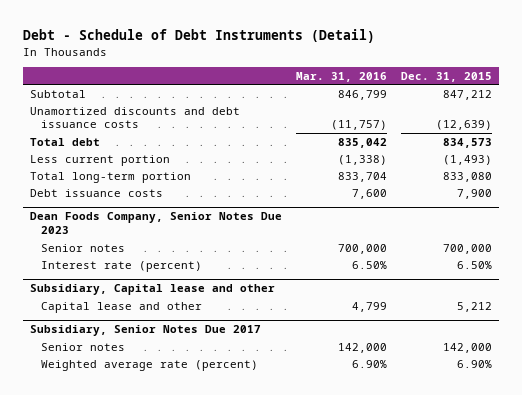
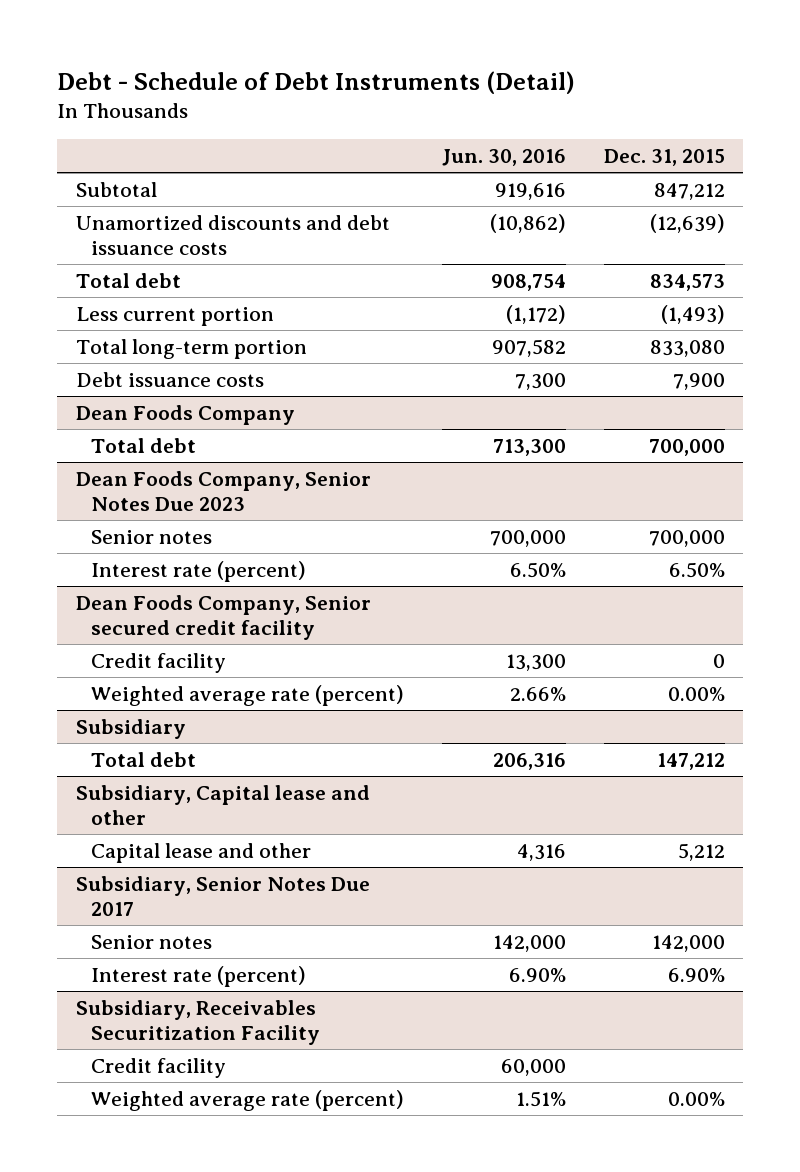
[295,71,387,82] Mar. 31, 2016 -> none
none -> [441,149,566,167] Jun. 30, 2016
none -> [75,404,295,425] Dean Foods Company
none -> [91,437,197,453] Total debt
none -> [75,594,371,641] Dean Foods Company, Senior secured credit facility
none -> [91,652,227,673] Credit facility
none -> [91,684,405,706] Weighted average rate (percent)
none -> [75,718,186,739] Subsidiary
none -> [91,751,197,767] Total debt
none -> [91,965,307,987] Interest rate (percent)
none -> [75,999,321,1046] Subsidiary, Receivables Securitization Facility
none -> [91,1057,227,1078] Credit facility
[456,359,492,368] 6.90% -> [667,1091,725,1106] 0.00%

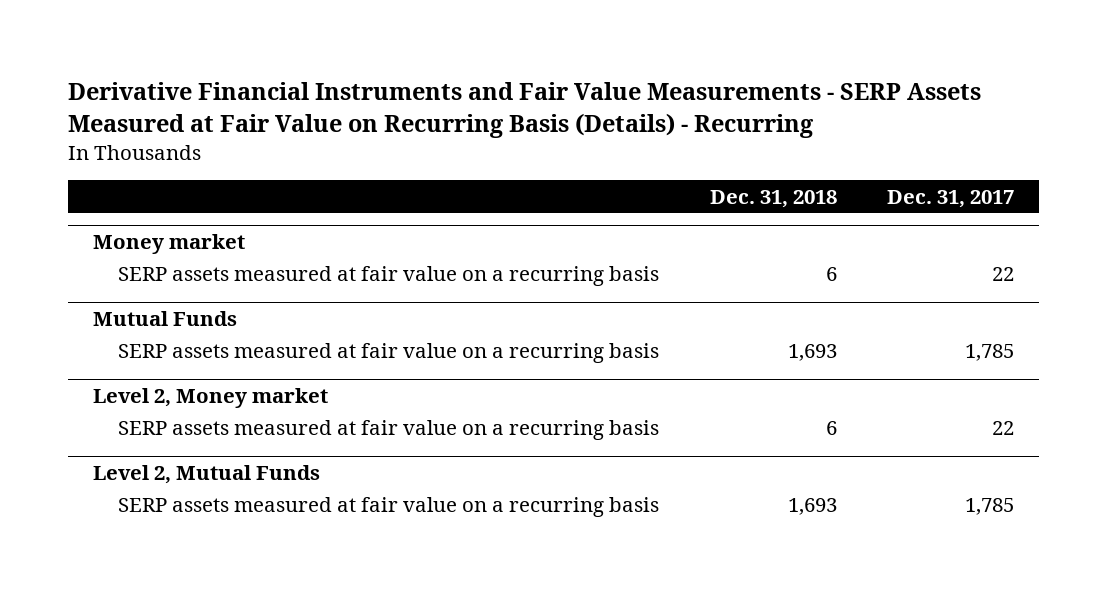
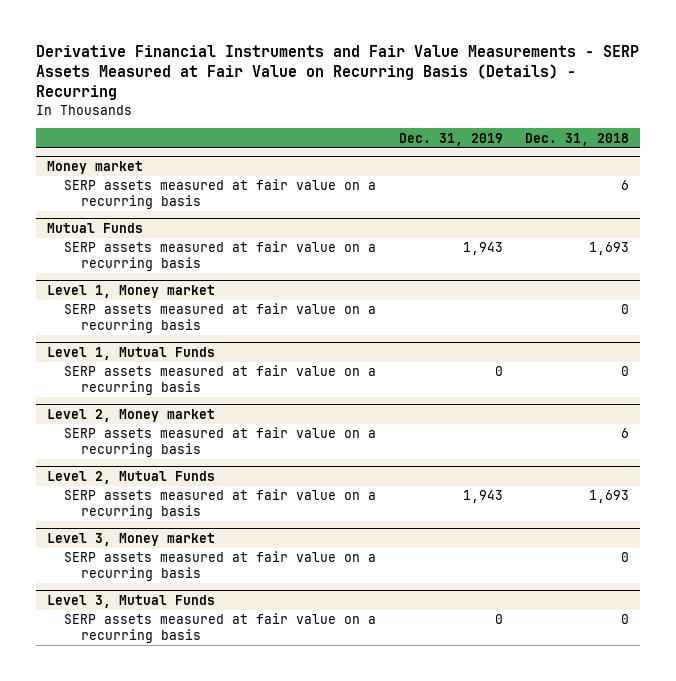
[887,189,1015,208] Dec. 31, 2017 -> none
none -> [398,132,503,146] Dec. 31, 2019
none -> [47,285,216,299] Level 1, Money market
none -> [64,303,377,333] SERP assets measured at fair value on a recurring basis
none -> [47,347,216,361] Level 1, Mutual Funds
none -> [64,365,377,395] SERP assets measured at fair value on a recurring basis
none -> [47,533,216,547] Level 3, Money market
none -> [64,551,377,581] SERP assets measured at fair value on a recurring basis
none -> [47,595,216,609] Level 3, Mutual Funds
none -> [64,613,377,643] SERP assets measured at fair value on a recurring basis

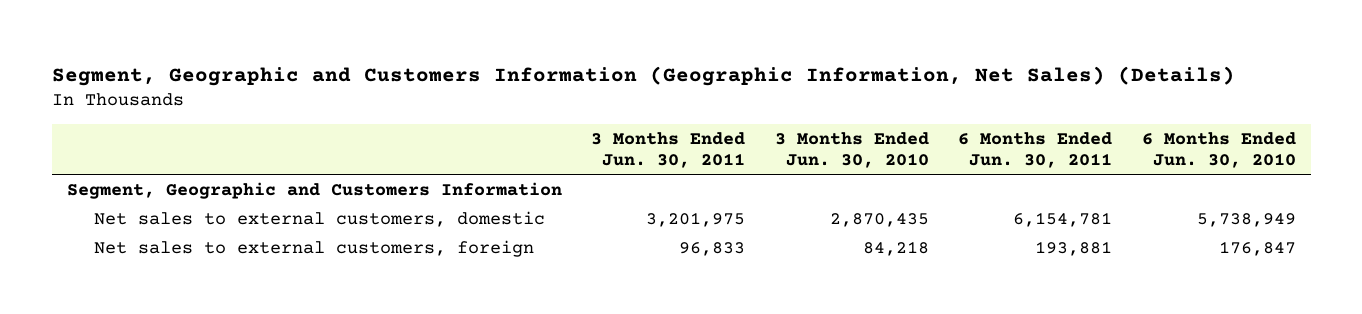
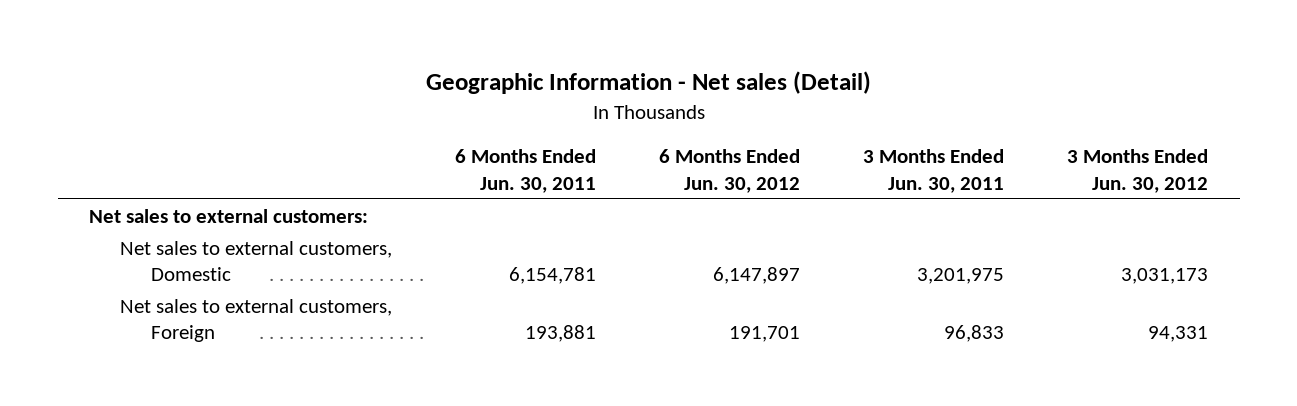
[51,65,1235,86] Segment, Geographic and Customers Information (Geographic Information, Net Sales) (Details) -> [425,71,871,95] Geographic Information - Net sales (Detail)
[774,131,929,169] 3 Months Ended Jun. 30, 2010 -> none
[1141,131,1296,169] 6 Months Ended Jun. 30, 2010 -> none
none -> [659,149,801,193] 6 Months Ended Jun. 30, 2012
none -> [1067,149,1209,193] 3 Months Ended Jun. 30, 2012
[66,181,562,199] Segment, Geographic and Customers Information -> [89,208,369,223] Net sales to external customers:
[94,210,546,227] Net sales to external customers, domestic -> [119,240,392,282] Net sales to external customers, Domestic
[94,239,535,257] Net sales to external customers, foreign -> [119,298,392,343] Net sales to external customers, Foreign

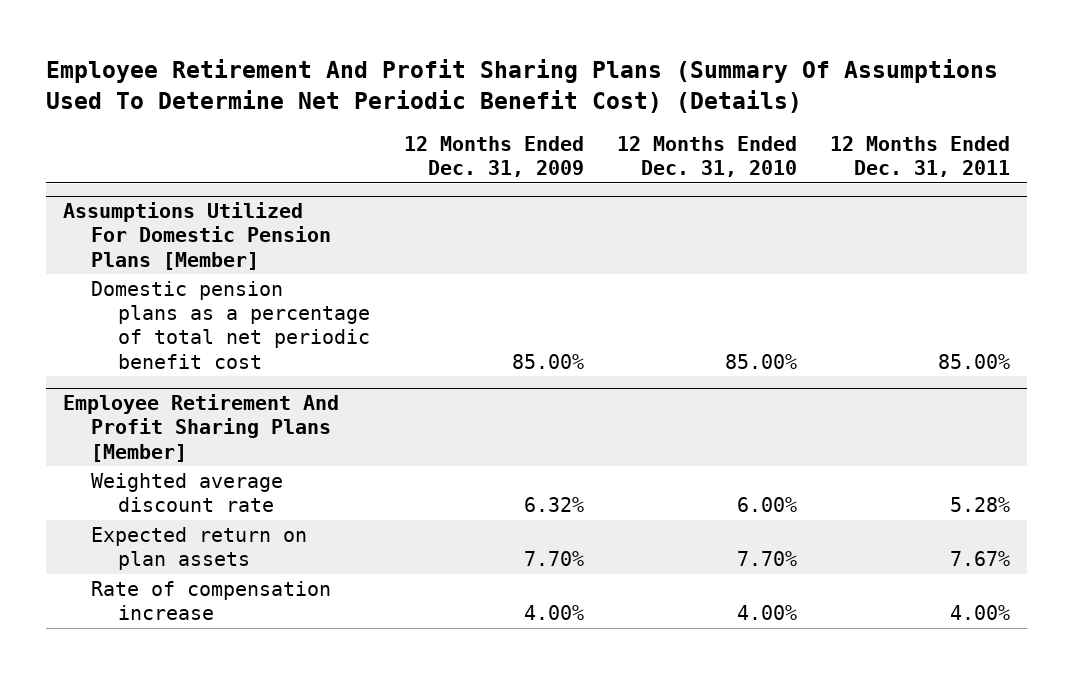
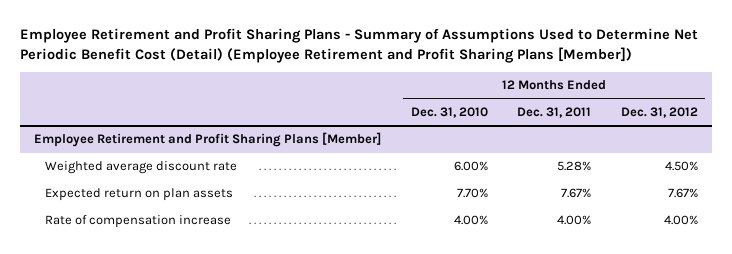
[46,58,999,113] Employee Retirement And Profit Sharing Plans (Summary Of Assumptions Used To Determine Net Periodic Benefit Cost) (Details) -> [19,28,698,64] Employee Retirement and Profit Sharing Plans - Summary of Assumptions Used to Determine Net Periodic Benefit Cost (Detail) (Employee Retirement and Profit Sharing Plans [Member])
[403,136,584,178] 12 Months Ended Dec. 31, 2009 -> none
none -> [620,107,698,119] Dec. 31, 2012
[63,202,331,270] Assumptions Utilized For Domestic Pension Plans [Member] -> none
[90,281,371,369] Domestic pension plans as a percentage of total net periodic benefit cost -> none
[63,394,340,462] Employee Retirement And Profit Sharing Plans [Member] -> [34,132,382,148] Employee Retirement and Profit Sharing Plans [Member]

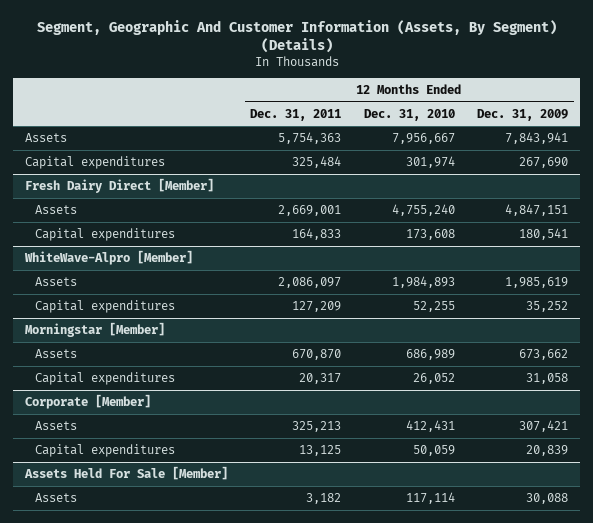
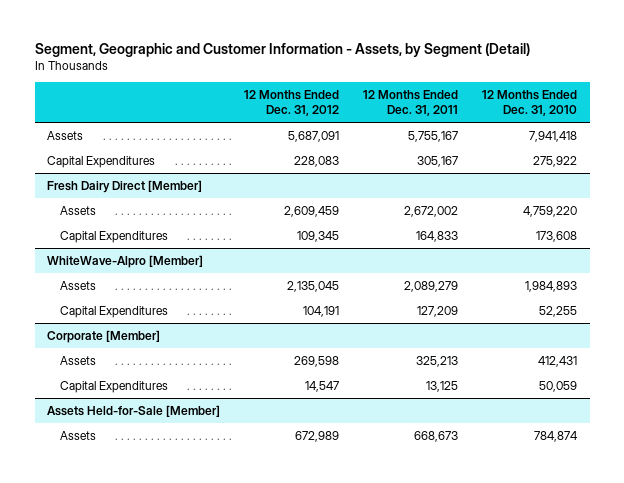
[36,19,557,54] Segment, Geographic And Customer Information (Assets, By Segment) (Details) -> [34,42,530,57] Segment, Geographic and Customer Information - Assets, by Segment (Detail)
[477,108,569,121] Dec. 31, 2009 -> none
none -> [244,89,340,117] 12 Months Ended Dec. 31, 2012
[278,131,342,144] 5,754,363 -> [408,130,459,142] 5,755,167
[391,132,455,144] 7,956,667 -> [529,130,578,142] 7,941,418
[24,155,165,169] Capital expenditures -> [46,155,155,168] Capital Expenditures
[292,155,342,168] 325,484 -> [417,155,459,167] 305,167
[405,155,455,168] 301,974 -> [533,155,578,167] 275,922
[278,204,342,216] 2,669,001 -> [404,205,459,217] 2,672,002
[391,203,455,216] 4,755,240 -> [523,205,578,217] 4,759,220
[34,227,175,241] Capital expenditures -> [60,230,169,243] Capital Expenditures
[24,321,165,337] Morningstar [Member] -> none
[34,348,77,358] Assets -> none
[34,371,175,385] Capital expenditures -> none
[278,276,342,288] 2,086,097 -> [404,280,459,292] 2,089,279
[34,299,175,313] Capital expenditures -> [60,305,169,318] Capital Expenditures
[34,443,175,457] Capital expenditures -> [60,380,169,393] Capital Expenditures
[23,465,228,480] Assets Held For Sale [Member] -> [46,404,220,417] Assets Held-for-Sale [Member]
[306,492,342,504] 3,182 -> [414,430,459,442] 668,673
[405,491,455,504] 117,114 -> [534,430,579,442] 784,874

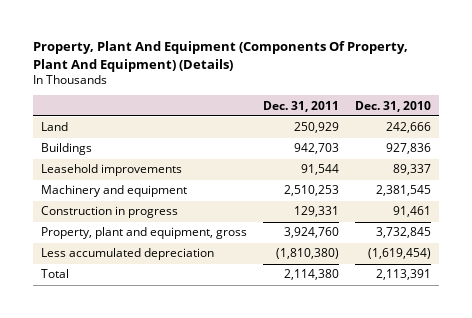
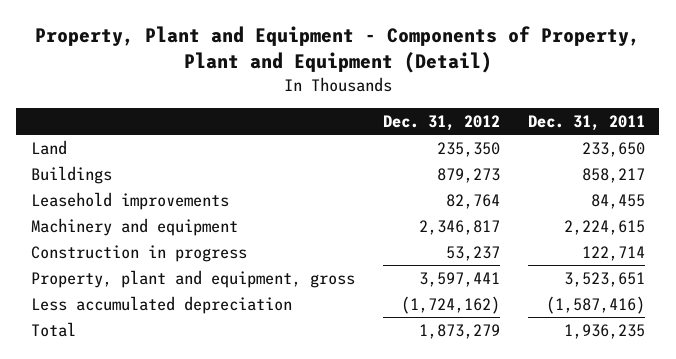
[33,40,409,72] Property, Plant And Equipment (Components Of Property, Plant And Equipment) (Details) -> [34,26,640,74] Property, Plant and Equipment - Components of Property, Plant and Equipment (Detail)
[354,100,431,112] Dec. 31, 2010 -> none
none -> [382,114,500,131] Dec. 31, 2012
[293,122,339,134] 250,929 -> [582,142,646,158] 233,650
[293,143,339,155] 942,703 -> [582,168,646,184] 858,217
[300,164,339,176] 91,544 -> [591,194,646,210] 84,455
[283,185,339,197] 2,510,253 -> [564,220,646,236] 2,224,615
[293,206,339,218] 129,331 -> [582,246,646,262] 122,714
[283,227,339,239] 3,924,760 -> [564,272,646,288] 3,523,651
[275,248,339,260] (1,810,380) -> [546,296,646,315] (1,587,416)
[283,269,339,281] 2,114,380 -> [564,324,646,340] 1,936,235

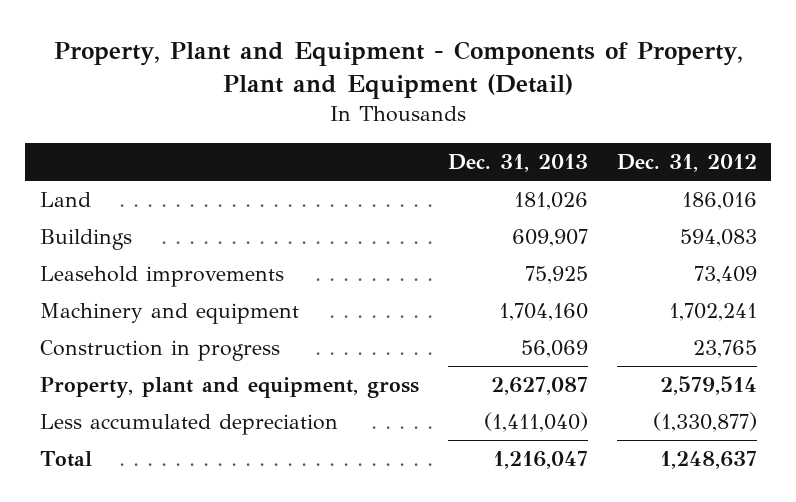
[528,114,646,131] Dec. 31, 2011 -> none
none -> [447,154,588,173] Dec. 31, 2013
[436,142,500,158] 235,350 -> [681,192,757,211] 186,016
[436,168,500,184] 879,273 -> [679,229,757,248] 594,083
[445,194,500,210] 82,764 -> [693,266,757,285] 73,409
[418,220,500,236] 2,346,817 -> [668,303,757,322] 1,702,241
[445,246,500,262] 53,237 -> [692,340,757,359] 23,765
[418,272,500,288] 3,597,441 -> [659,376,757,396] 2,579,514
[400,296,500,315] (1,724,162) -> [652,412,757,433] (1,330,877)
[418,324,500,340] 1,873,279 -> [659,451,757,470] 1,248,637

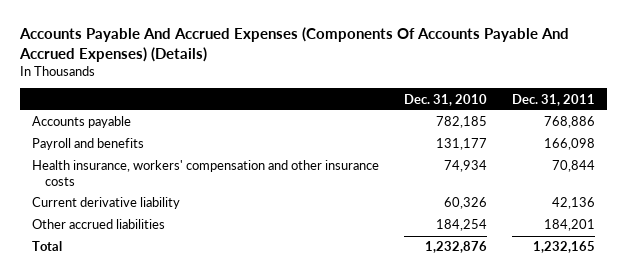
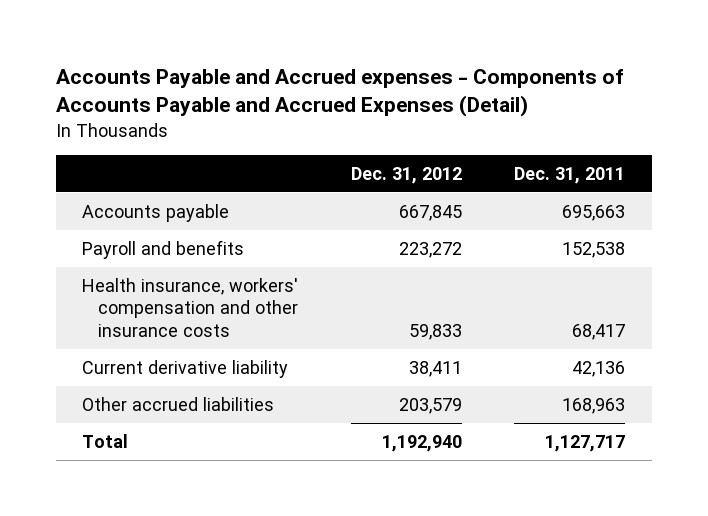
[19,27,570,62] Accounts Payable And Accrued Expenses (Components Of Accounts Payable And Accrued Expenses) (Details) -> [55,69,624,118] Accounts Payable and Accrued expenses - Components of Accounts Payable and Accrued Expenses (Detail)
[403,93,487,106] Dec. 31, 2010 -> none
none -> [350,166,462,184] Dec. 31, 2012
[543,116,595,129] 768,886 -> [562,204,626,221] 695,663
[543,138,595,151] 166,098 -> [562,241,626,258] 152,538
[551,160,595,173] 70,844 -> [572,323,626,340] 68,417
[543,219,595,232] 184,201 -> [562,397,626,414] 168,963
[532,241,595,254] 1,232,165 -> [545,434,626,452] 1,127,717

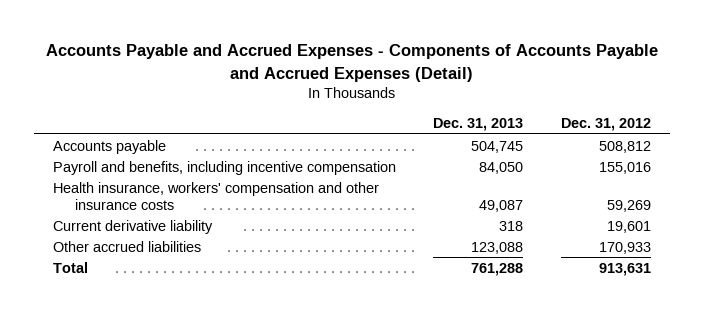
[55,69,624,118] Accounts Payable and Accrued expenses - Components of Accounts Payable and Accrued Expenses (Detail) -> [45,44,658,82] Accounts Payable and Accrued Expenses - Components of Accounts Payable and Accrued Expenses (Detail)
[514,166,626,184] Dec. 31, 2011 -> none
none -> [433,118,524,132] Dec. 31, 2013
[398,204,462,221] 667,845 -> [598,140,651,153] 508,812
[82,239,245,259] Payroll and benefits -> [52,160,396,175] Payroll and benefits, including incentive compensation
[398,241,462,258] 223,272 -> [598,161,651,174] 155,016
[408,323,462,340] 59,833 -> [606,199,651,212] 59,269
[408,360,462,377] 38,411 -> [606,220,651,233] 19,601
[398,397,462,414] 203,579 -> [598,241,651,254] 170,933
[381,434,462,452] 1,192,940 -> [598,262,651,276] 913,631

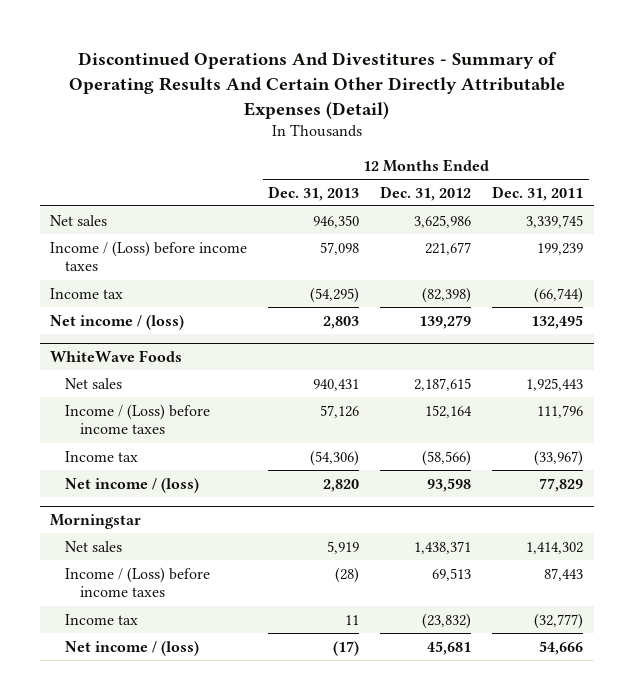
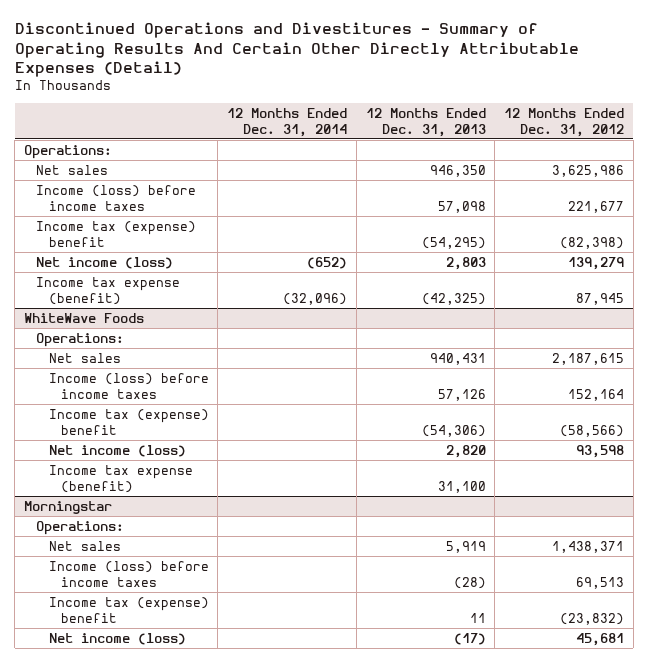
[68,51,565,119] Discontinued Operations And Divestitures - Summary of Operating Results And Certain Other Directly Attributable Expenses (Detail) -> [14,22,579,78] Discontinued Operations and Divestitures - Summary of Operating Results And Certain Other Directly Attributable Expenses (Detail)
[492,185,584,201] Dec. 31, 2011 -> none
none -> [227,107,348,137] 12 Months Ended Dec. 31, 2014
none -> [23,144,112,159] Operations:
[50,240,248,272] Income / (Loss) before income taxes -> [36,184,197,211] Income (loss) before income taxes
[50,287,124,299] Income tax -> [36,220,197,247] Income tax (expense) benefit
[50,314,185,330] Net income / (loss) -> [36,256,174,269] Net income (loss)
none -> [36,276,181,305] Income tax expense (benefit)
none -> [36,332,125,347] Operations:
[65,403,211,435] Income / (Loss) before income taxes -> [48,372,209,399] Income (loss) before income taxes
[65,450,139,462] Income tax -> [48,408,209,435] Income tax (expense) benefit
[65,477,200,493] Net income / (loss) -> [48,444,186,457] Net income (loss)
none -> [48,464,193,493] Income tax expense (benefit)
none -> [36,520,125,535] Operations:
[65,566,211,598] Income / (Loss) before income taxes -> [48,560,209,587] Income (loss) before income taxes
[65,613,139,625] Income tax -> [48,596,209,623] Income tax (expense) benefit
[65,640,200,656] Net income / (loss) -> [48,632,186,645] Net income (loss)

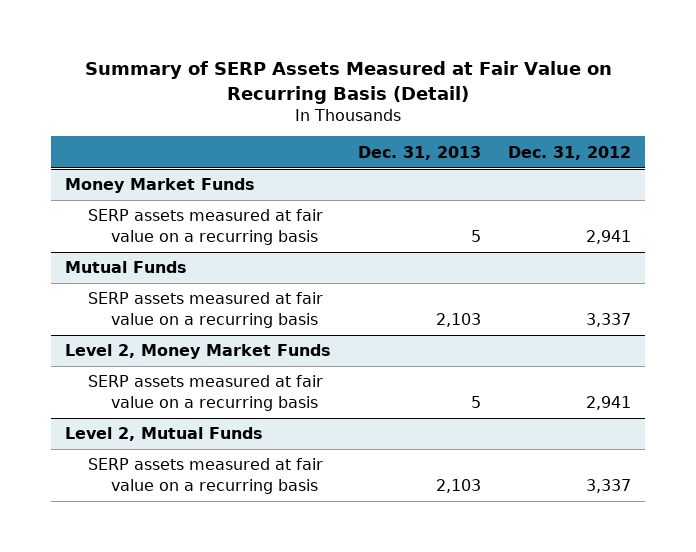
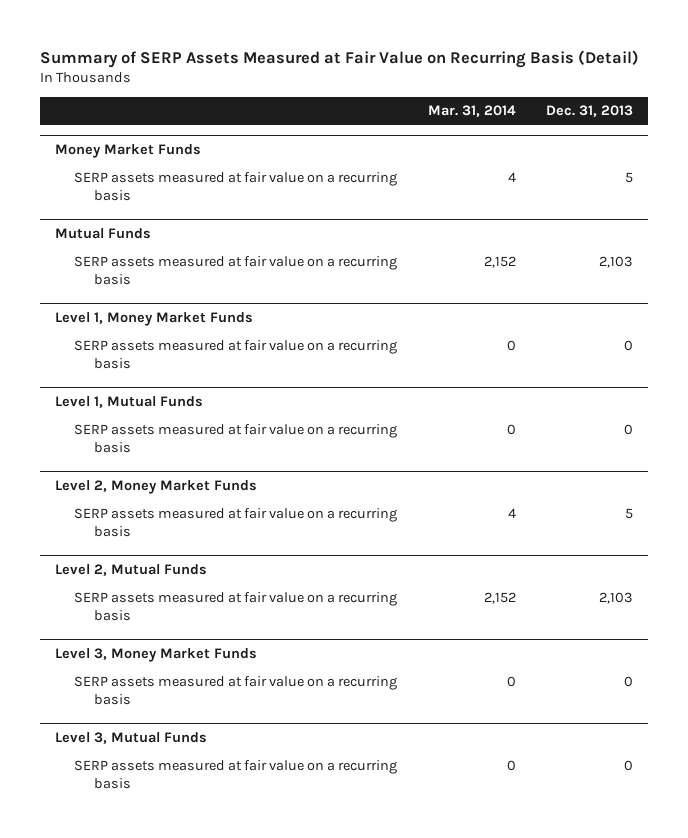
[508,145,632,160] Dec. 31, 2012 -> none
none -> [427,105,516,118] Mar. 31, 2014
none -> [55,311,254,326] Level 1, Money Market Funds
none -> [74,339,398,370] SERP assets measured at fair value on a recurring basis
none -> [55,395,204,408] Level 1, Mutual Funds
none -> [74,423,398,454] SERP assets measured at fair value on a recurring basis
none -> [55,647,258,662] Level 3, Money Market Funds
none -> [74,675,398,706] SERP assets measured at fair value on a recurring basis
none -> [55,731,208,744] Level 3, Mutual Funds
none -> [74,759,398,790] SERP assets measured at fair value on a recurring basis

